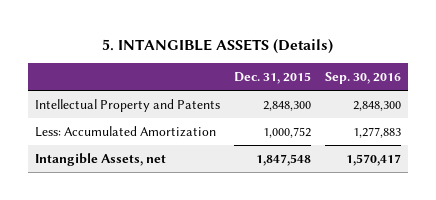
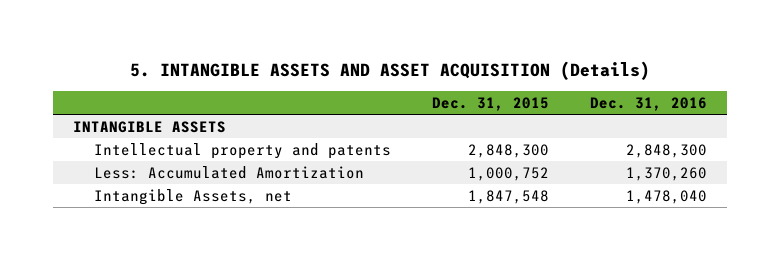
[102,38,334,54] 5. INTANGIBLE ASSETS (Details) -> [130,61,651,81] 5. INTANGIBLE ASSETS AND ASSET ACQUISITION (Details)
[325,72,402,85] Sep. 30, 2016 -> none
none -> [589,97,707,112] Dec. 31, 2016
none -> [73,120,227,133] INTANGIBLE ASSETS
[35,98,221,112] Intellectual Property and Patents -> [93,142,391,159] Intellectual property and patents

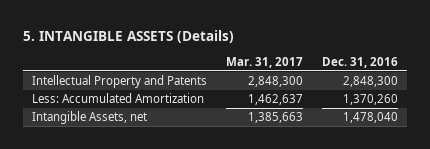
[130,61,651,81] 5. INTANGIBLE ASSETS AND ASSET ACQUISITION (Details) -> [23,30,235,44] 5. INTANGIBLE ASSETS (Details)
[431,97,549,112] Dec. 31, 2015 -> none
none -> [226,56,304,68] Mar. 31, 2017
[73,120,227,133] INTANGIBLE ASSETS -> none
[93,142,391,159] Intellectual property and patents -> [32,75,208,89] Intellectual Property and Patents

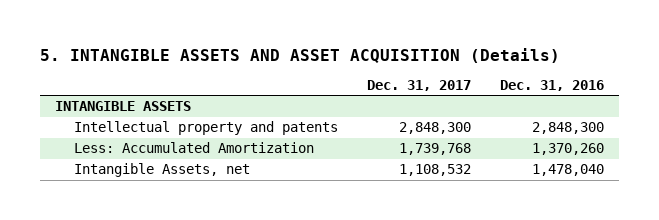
[23,30,235,44] 5. INTANGIBLE ASSETS (Details) -> [40,48,561,64] 5. INTANGIBLE ASSETS AND ASSET ACQUISITION (Details)
[226,56,304,68] Mar. 31, 2017 -> none
none -> [366,79,471,91] Dec. 31, 2017
none -> [55,101,192,112] INTANGIBLE ASSETS
[32,75,208,89] Intellectual Property and Patents -> [73,121,338,136] Intellectual property and patents

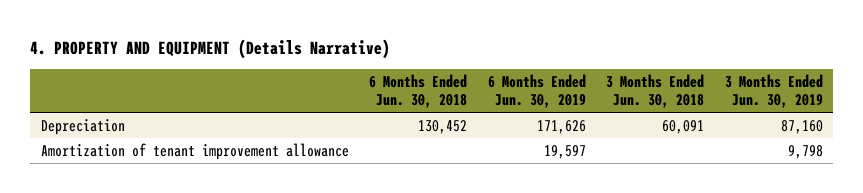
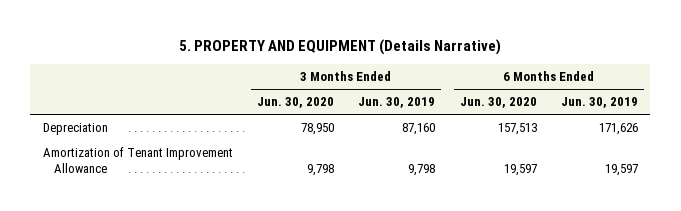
[30,39,391,60] 4. PROPERTY AND EQUIPMENT (Details Narrative) -> [179,38,502,55] 5. PROPERTY AND EQUIPMENT (Details Narrative)
[369,74,468,109] 6 Months Ended Jun. 30, 2018 -> none
[606,74,705,109] 3 Months Ended Jun. 30, 2018 -> none
none -> [256,97,334,109] Jun. 30, 2020
none -> [459,97,537,109] Jun. 30, 2020
[40,142,349,160] Amortization of tenant improvement allowance -> [42,147,233,174] Amortization of Tenant Improvement Allowance

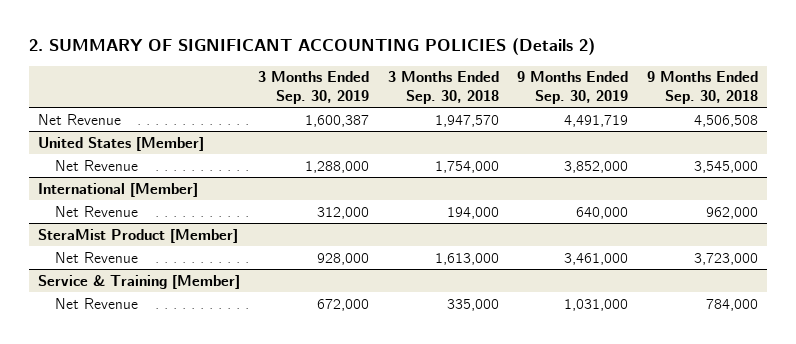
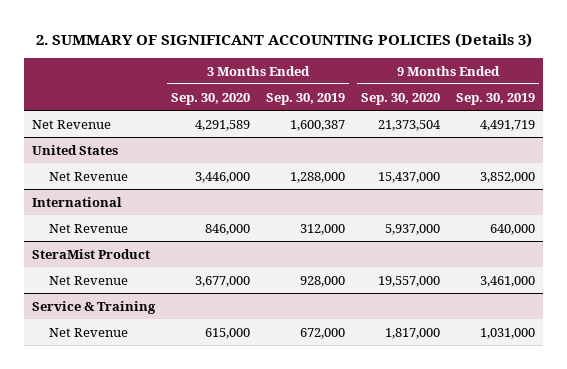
[28,38,595,56] 2. SUMMARY OF SIGNIFICANT ACCOUNTING POLICIES (Details 2) -> [35,32,532,48] 2. SUMMARY OF SIGNIFICANT ACCOUNTING POLICIES (Details 3)
[387,71,499,104] 3 Months Ended Sep. 30, 2018 -> none
[646,71,758,104] 9 Months Ended Sep. 30, 2018 -> none
none -> [171,92,251,105] Sep. 30, 2020
none -> [360,92,440,105] Sep. 30, 2020
[37,136,204,151] United States [Member] -> [32,144,119,155] United States
[37,182,198,197] International [Member] -> [32,196,123,207] International
[37,228,238,243] SteraMist Product [Member] -> [32,248,151,259] SteraMist Product
[37,274,240,289] Service & Training [Member] -> [32,300,157,314] Service & Training

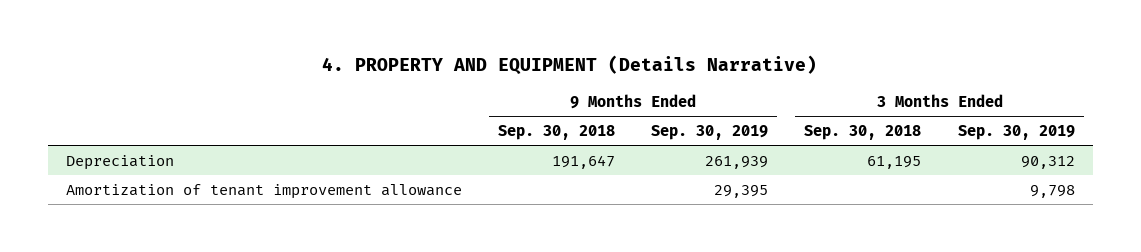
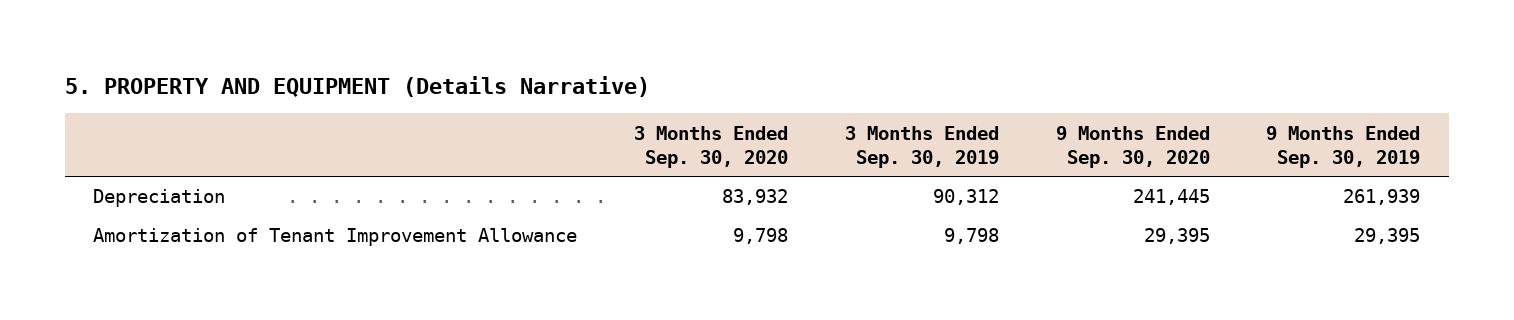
[322,55,818,75] 4. PROPERTY AND EQUIPMENT (Details Narrative) -> [64,76,650,98] 5. PROPERTY AND EQUIPMENT (Details Narrative)
[498,125,616,141] Sep. 30, 2018 -> none
[804,125,922,141] Sep. 30, 2018 -> none
none -> [634,125,789,168] 3 Months Ended Sep. 30, 2020
none -> [1055,125,1210,168] 9 Months Ended Sep. 30, 2020
[65,184,462,200] Amortization of tenant improvement allowance -> [93,228,578,247] Amortization of Tenant Improvement Allowance

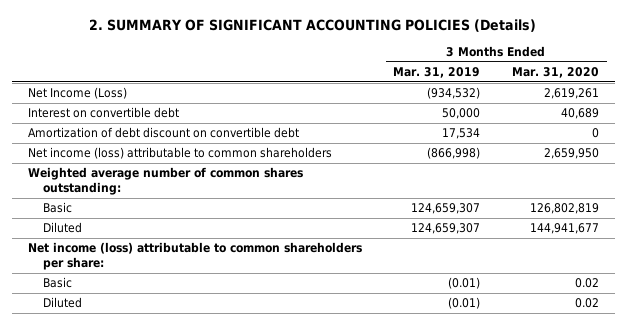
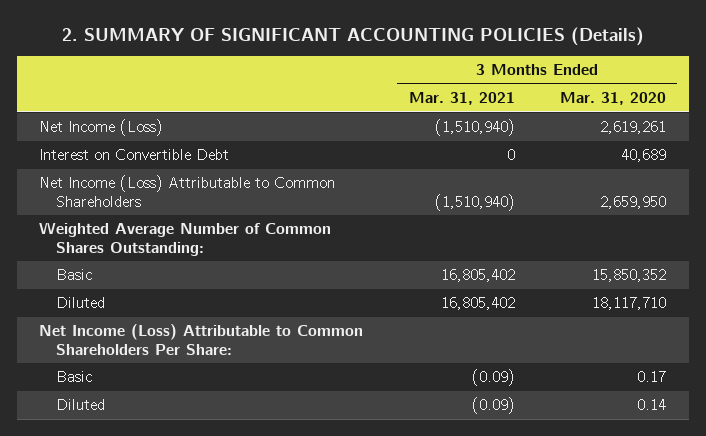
[393,66,481,78] Mar. 31, 2019 -> none
none -> [408,92,515,106] Mar. 31, 2021
[27,127,299,139] Amortization of debt discount on convertible debt -> none
[27,107,179,119] Interest on convertible debt -> [39,149,230,161] Interest on Convertible Debt
[27,147,332,160] Net income (loss) attributable to common shareholders -> [39,175,336,207] Net Income (Loss) Attributable to Common Shareholders
[27,167,303,196] Weighted average number of common shares outstanding: -> [39,222,332,256] Weighted Average Number of Common Shares Outstanding:
[530,203,600,215] 126,802,819 -> [592,269,667,283] 15,850,352
[530,223,600,235] 144,941,677 -> [592,297,667,311] 18,117,710
[27,242,362,271] Net income (loss) attributable to common shareholders per share: -> [39,324,364,355] Net Income (Loss) Attributable to Common Shareholders Per Share:
[575,278,600,289] 0.02 -> [637,371,667,383] 0.17
[575,298,600,309] 0.02 -> [637,399,667,411] 0.14

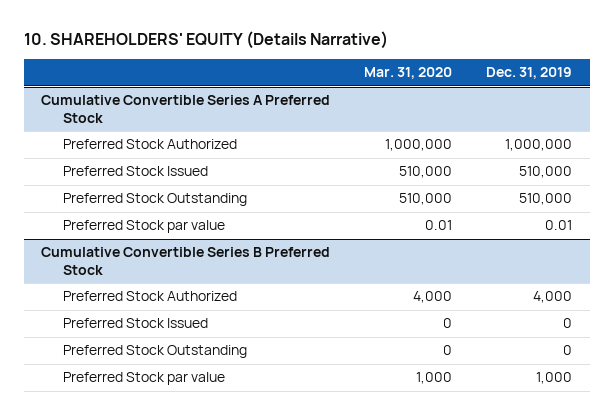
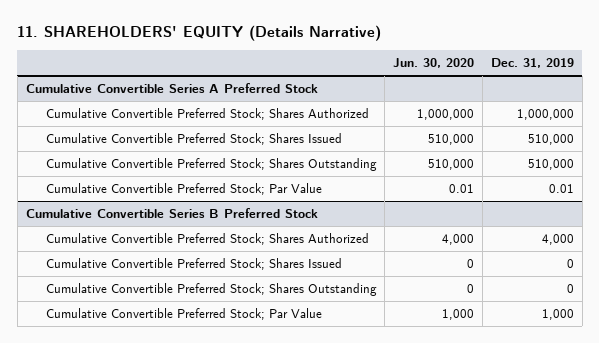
[23,31,388,50] 10. SHAREHOLDERS' EQUITY (Details Narrative) -> [17,25,382,42] 11. SHAREHOLDERS' EQUITY (Details Narrative)
[364,67,453,80] Mar. 31, 2020 -> none
none -> [393,58,475,69] Jun. 30, 2020
[62,139,237,150] Preferred Stock Authorized -> [45,108,369,121] Cumulative Convertible Preferred Stock; Shares Authorized
[62,166,208,177] Preferred Stock Issued -> [45,133,342,146] Cumulative Convertible Preferred Stock; Shares Issued
[62,193,247,207] Preferred Stock Outstanding -> [45,158,377,172] Cumulative Convertible Preferred Stock; Shares Outstanding
[62,220,225,234] Preferred Stock par value -> [45,183,322,196] Cumulative Convertible Preferred Stock; Par Value
[62,291,237,302] Preferred Stock Authorized -> [45,233,369,246] Cumulative Convertible Preferred Stock; Shares Authorized
[62,318,208,329] Preferred Stock Issued -> [45,258,342,271] Cumulative Convertible Preferred Stock; Shares Issued
[62,345,247,359] Preferred Stock Outstanding -> [45,283,377,297] Cumulative Convertible Preferred Stock; Shares Outstanding
[62,372,225,386] Preferred Stock par value -> [45,308,322,321] Cumulative Convertible Preferred Stock; Par Value

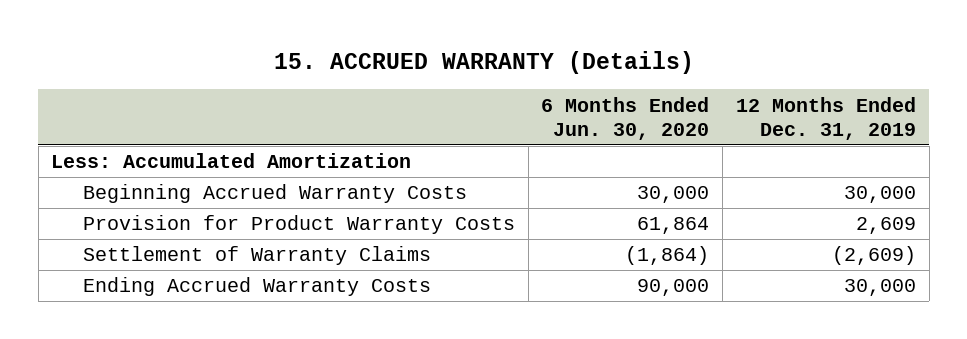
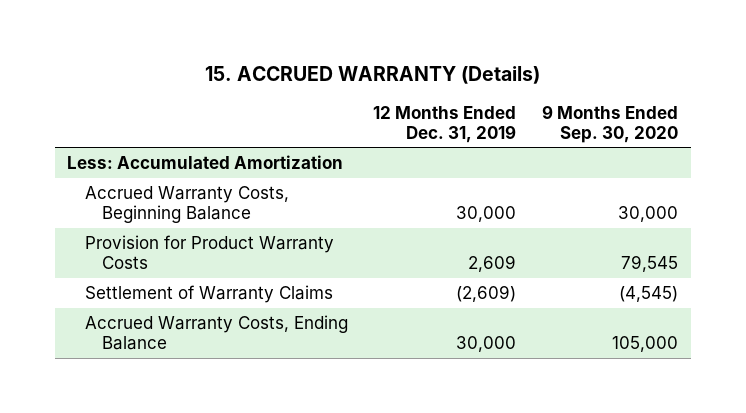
[541,96,710,140] 6 Months Ended Jun. 30, 2020 -> none
none -> [542,104,679,143] 9 Months Ended Sep. 30, 2020
[82,184,467,204] Beginning Accrued Warranty Costs -> [84,186,289,223] Accrued Warranty Costs, Beginning Balance
[82,277,431,297] Ending Accrued Warranty Costs -> [84,315,348,350] Accrued Warranty Costs, Ending Balance

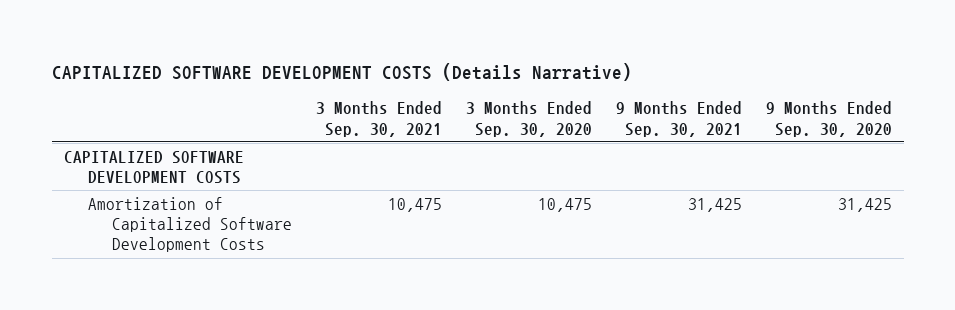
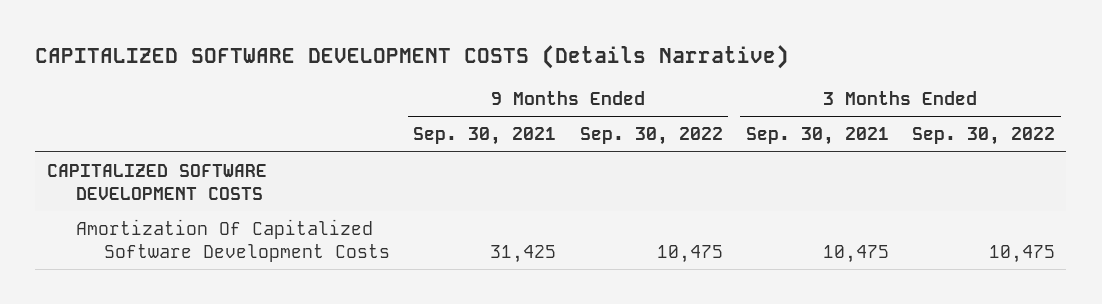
[466,101,593,137] 3 Months Ended Sep. 30, 2020 -> none
[765,101,892,137] 9 Months Ended Sep. 30, 2020 -> none
none -> [579,127,723,146] Sep. 30, 2022
none -> [911,127,1055,146] Sep. 30, 2022
[88,196,293,253] Amortization of Capitalized Software Development Costs -> [75,218,391,262] Amortization Of Capitalized Software Development Costs

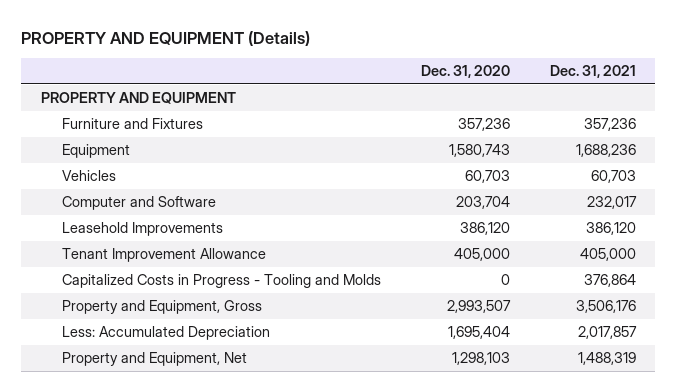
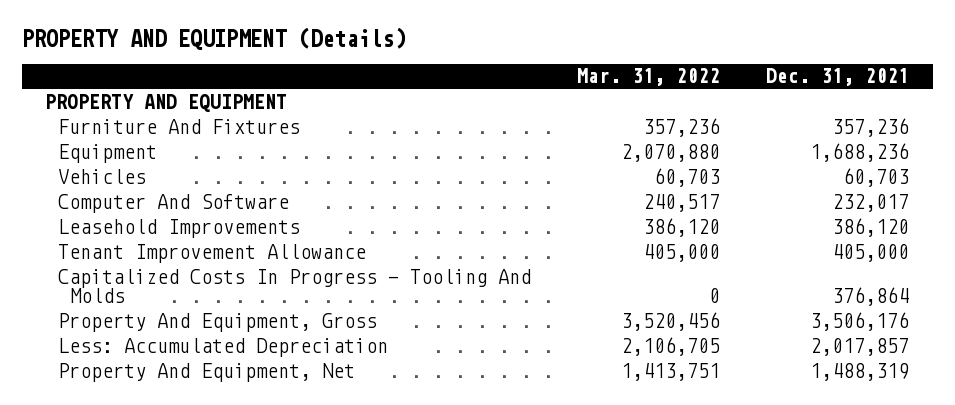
[421,65,511,79] Dec. 31, 2020 -> none
none -> [577,68,721,87] Mar. 31, 2022
[62,118,204,130] Furniture and Fixtures -> [57,118,300,134] Furniture And Fixtures
[62,196,217,211] Computer and Software -> [57,193,289,213] Computer And Software
[62,274,382,289] Capitalized Costs in Progress - Tooling and Molds -> [57,268,531,304] Capitalized Costs In Progress - Tooling And Molds
[62,300,263,315] Property and Equipment, Gross -> [57,312,377,332] Property And Equipment, Gross
[62,352,248,367] Property and Equipment, Net -> [57,362,355,382] Property And Equipment, Net

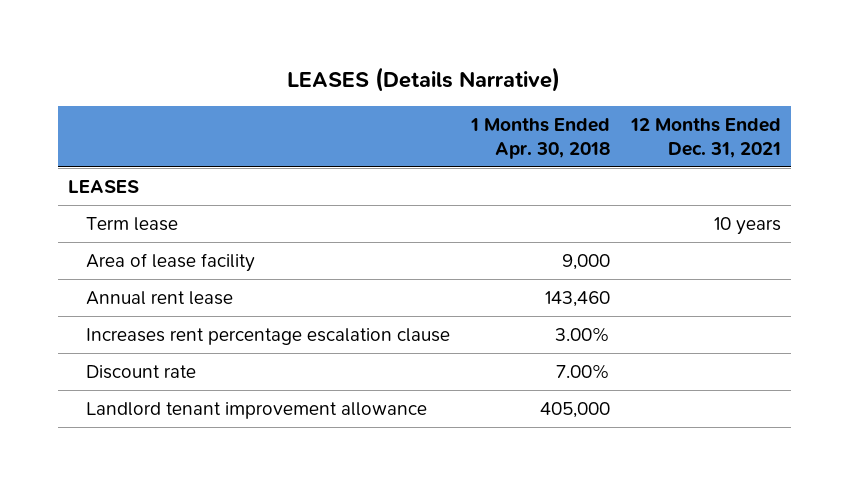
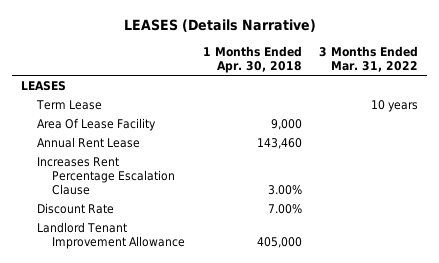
[629,118,781,158] 12 Months Ended Dec. 31, 2021 -> none
none -> [319,45,419,72] 3 Months Ended Mar. 31, 2022
[86,217,179,232] Term lease -> [35,99,102,110] Term Lease
[86,253,256,273] Area of lease facility -> [36,117,156,131] Area Of Lease Facility
[86,291,234,306] Annual rent lease -> [36,136,140,148] Annual Rent Lease
[86,328,451,346] Increases rent percentage escalation clause -> [36,156,176,195] Increases Rent Percentage Escalation Clause
[86,365,197,380] Discount rate -> [36,202,114,214] Discount Rate
[86,402,428,420] Landlord tenant improvement allowance -> [36,221,186,249] Landlord Tenant Improvement Allowance

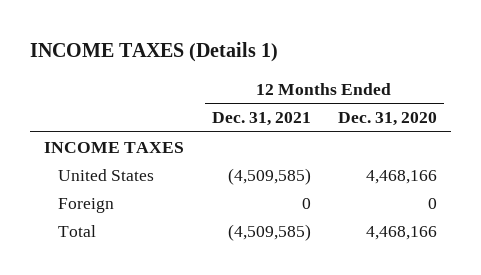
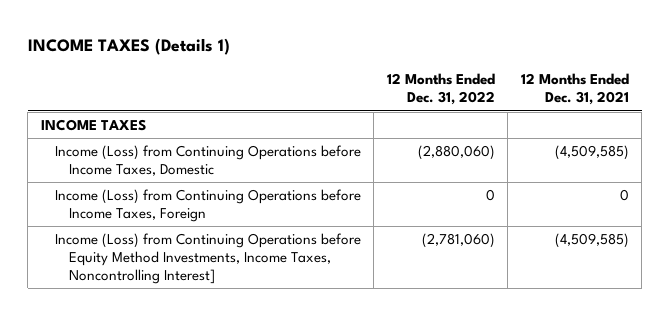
[338,112,438,127] Dec. 31, 2020 -> none
none -> [386,73,495,106] 12 Months Ended Dec. 31, 2022
[58,168,155,181] United States -> [55,145,362,177] Income (Loss) from Continuing Operations before Income Taxes, Domestic
[58,197,115,213] Foreign -> [55,189,362,223] Income (Loss) from Continuing Operations before Income Taxes, Foreign
[58,224,97,237] Total -> [55,233,362,285] Income (Loss) from Continuing Operations before Equity Method Investments, Income Taxes, Noncontrolling Interest]

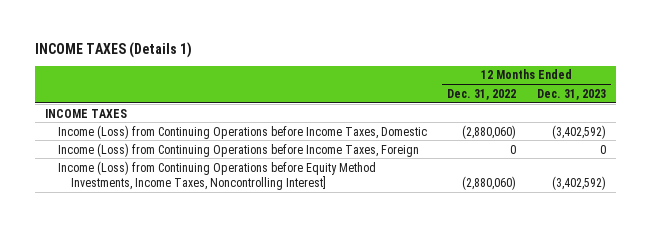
[520,73,629,106] 12 Months Ended Dec. 31, 2021 -> none
none -> [537,88,607,100] Dec. 31, 2023
[421,233,495,249] (2,781,060) -> [462,175,517,190] (2,880,060)

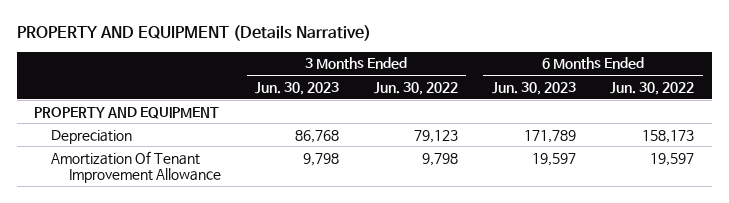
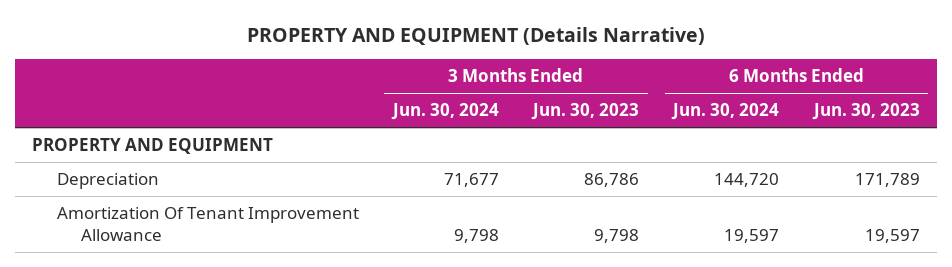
[373,81,458,95] Jun. 30, 2022 -> none
[610,81,695,95] Jun. 30, 2022 -> none
none -> [390,103,499,121] Jun. 30, 2024
none -> [671,103,780,121] Jun. 30, 2024
[295,129,340,143] 86,768 -> [584,173,640,188] 86,786

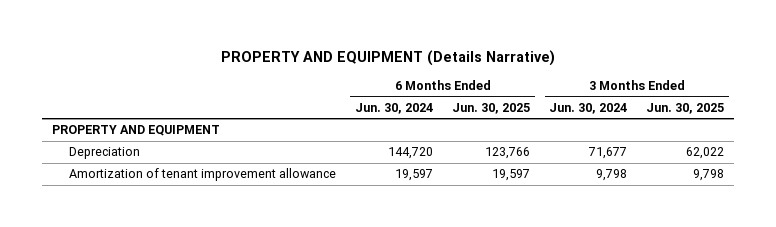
[531,103,640,121] Jun. 30, 2023 -> none
[811,103,920,121] Jun. 30, 2023 -> none
none -> [452,102,531,114] Jun. 30, 2025
none -> [646,102,725,114] Jun. 30, 2025
[56,207,359,241] Amortization Of Tenant Improvement Allowance -> [69,168,337,182] Amortization of tenant improvement allowance

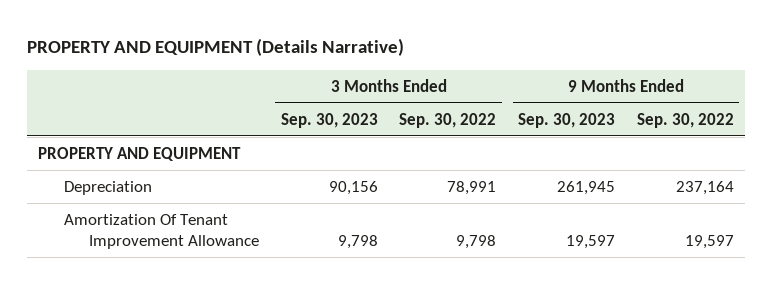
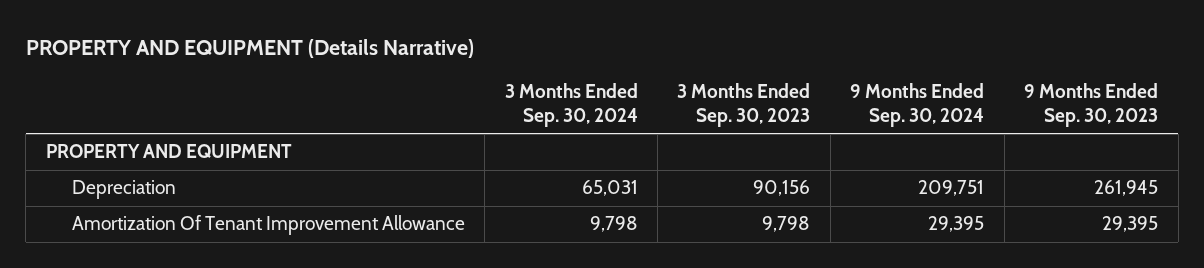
[399,112,497,128] Sep. 30, 2022 -> none
[636,112,734,128] Sep. 30, 2022 -> none
none -> [504,83,638,128] 3 Months Ended Sep. 30, 2024
none -> [850,83,985,128] 9 Months Ended Sep. 30, 2024
[566,234,616,249] 19,597 -> [1102,216,1159,233] 29,395

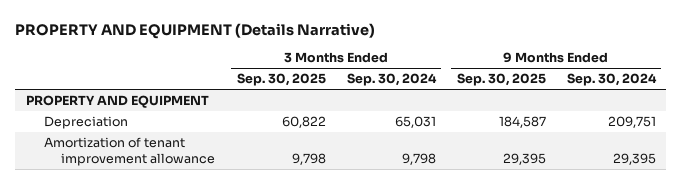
[677,83,811,128] 3 Months Ended Sep. 30, 2023 -> none
[1024,83,1159,128] 9 Months Ended Sep. 30, 2023 -> none
none -> [236,73,326,87] Sep. 30, 2025
none -> [456,73,546,87] Sep. 30, 2025
[71,215,465,236] Amortization Of Tenant Improvement Allowance -> [43,137,216,166] Amortization of tenant improvement allowance

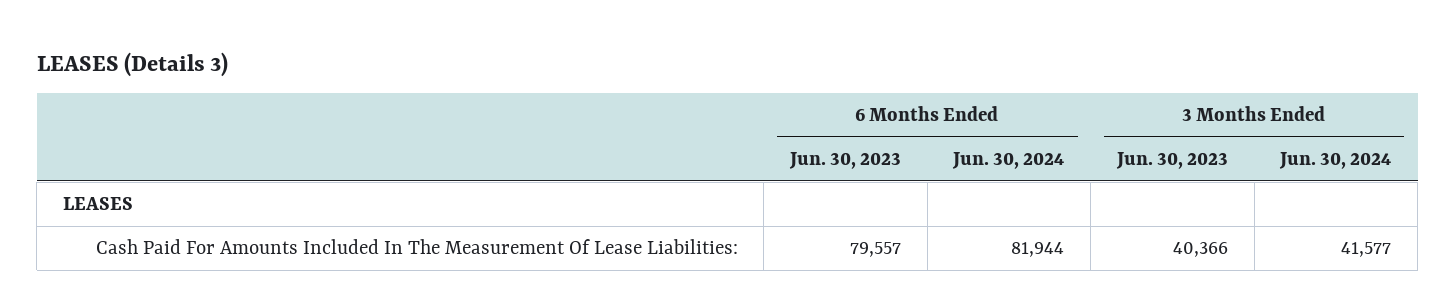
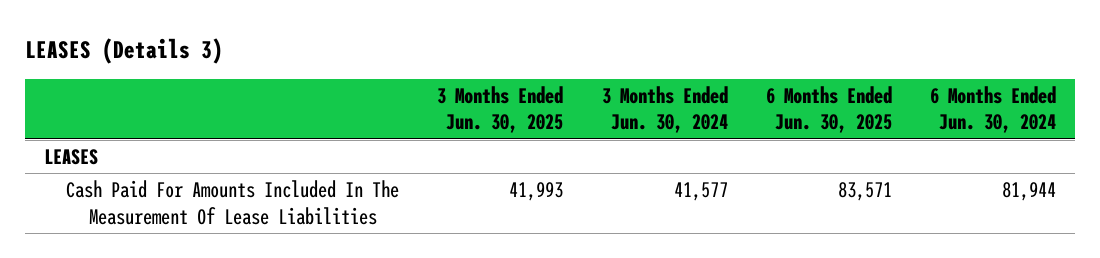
[788,152,901,170] Jun. 30, 2023 -> none
[1115,152,1228,170] Jun. 30, 2023 -> none
none -> [437,85,564,134] 3 Months Ended Jun. 30, 2025
none -> [765,85,892,134] 6 Months Ended Jun. 30, 2025
[95,239,738,255] Cash Paid For Amounts Included In The Measurement Of Lease Liabilities: -> [66,180,400,225] Cash Paid For Amounts Included In The Measurement Of Lease Liabilities

